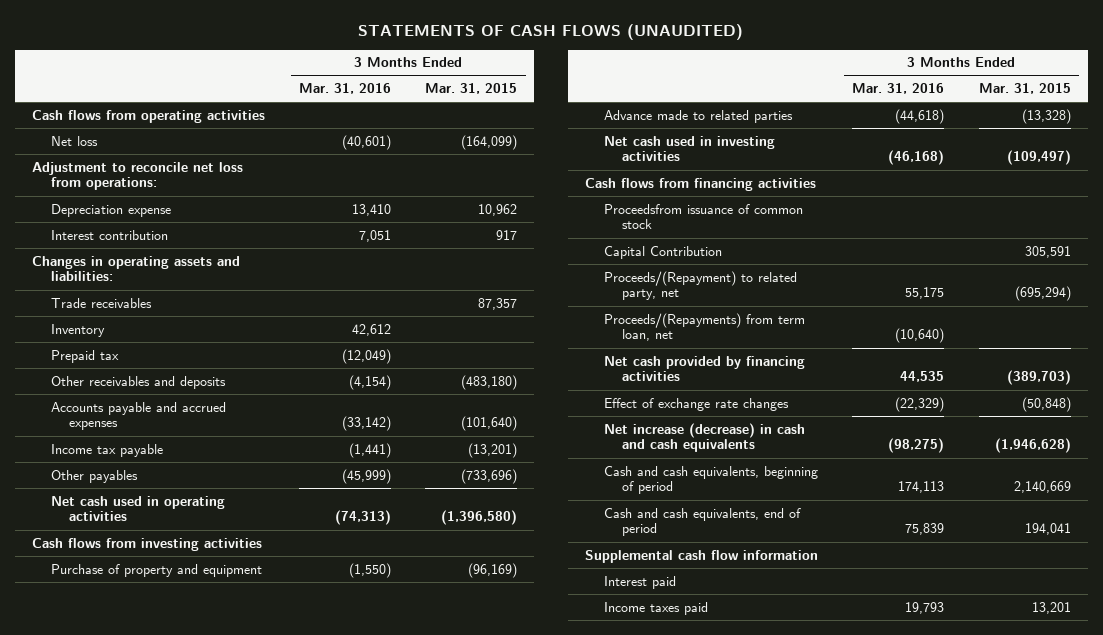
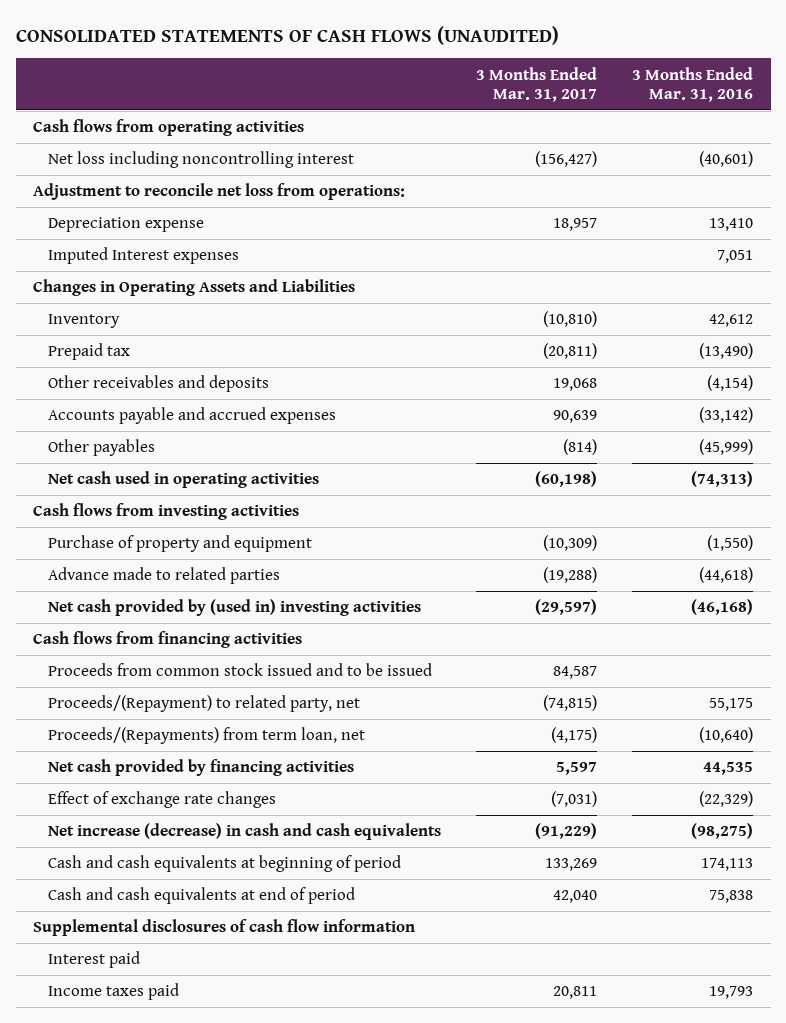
[358,24,744,41] STATEMENTS OF CASH FLOWS (UNAUDITED) -> [15,25,559,45] CONSOLIDATED STATEMENTS OF CASH FLOWS (UNAUDITED)
[425,83,518,95] Mar. 31, 2015 -> none
none -> [476,66,598,103] 3 Months Ended Mar. 31, 2017
[50,135,98,146] Net loss -> [48,151,355,169] Net loss including noncontrolling interest
[50,297,152,308] Trade receivables -> none
[50,229,168,240] Interest contribution -> [48,247,240,265] Imputed Interest expenses
[32,255,241,282] Changes in operating assets and liabilities: -> [33,279,356,297] Changes in Operating Assets and Liabilities
[342,348,392,364] (12,049) -> [699,343,754,360] (13,490)
[50,443,163,457] Income tax payable -> none
[603,135,775,162] Net cash used in investing activities -> [48,599,422,617] Net cash provided by (used in) investing activities
[603,203,803,230] Proceedsfrom issuance of common stock -> none
[603,245,722,259] Capital Contribution -> none
none -> [48,663,433,677] Proceeds from common stock issued and to be issued
[603,465,818,495] Cash and cash equivalents, beginning of period -> [48,855,402,873] Cash and cash equivalents at beginning of period
[603,507,801,537] Cash and cash equivalents, end of period -> [48,887,356,905] Cash and cash equivalents at end of period
[905,523,945,536] 75,839 -> [709,890,754,904] 75,838
[585,549,819,563] Supplemental cash flow information -> [33,919,416,937] Supplemental disclosures of cash flow information

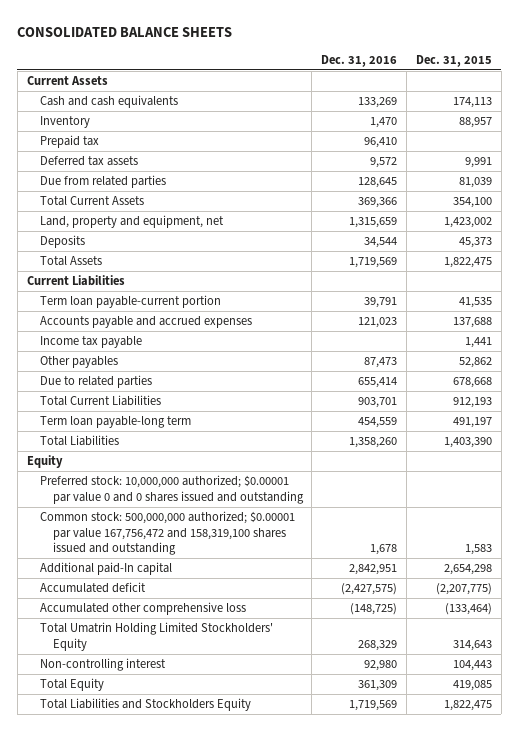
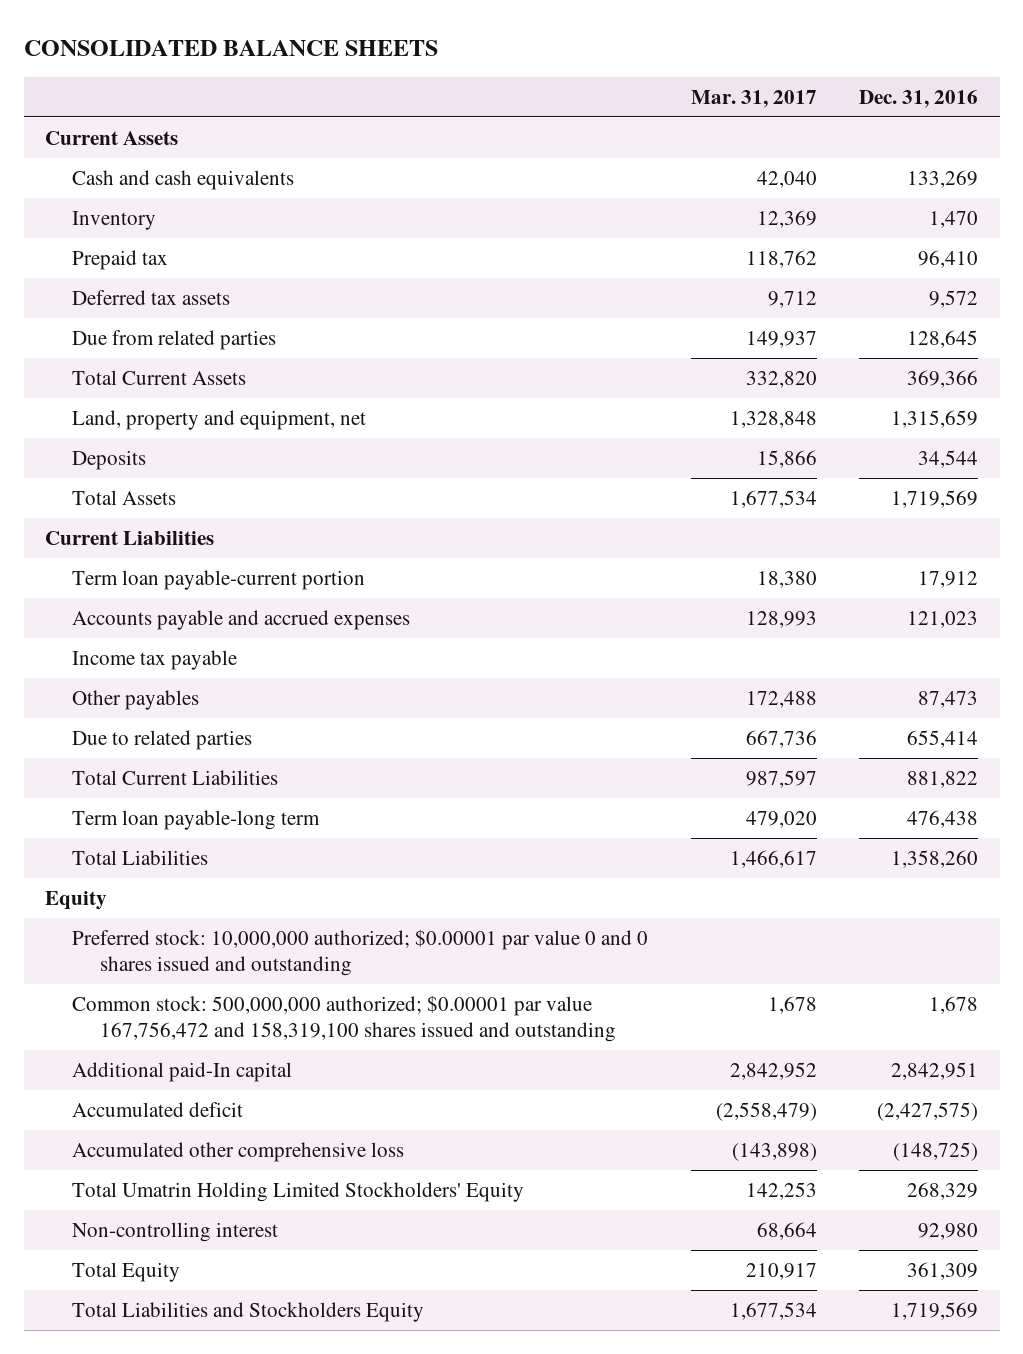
[416,54,493,67] Dec. 31, 2015 -> none
none -> [690,89,817,108] Mar. 31, 2017
[364,297,398,309] 39,791 -> [918,570,979,588] 17,912
[358,397,398,409] 903,701 -> [907,770,979,788] 881,822
[358,417,398,429] 454,559 -> [907,809,979,828] 476,438

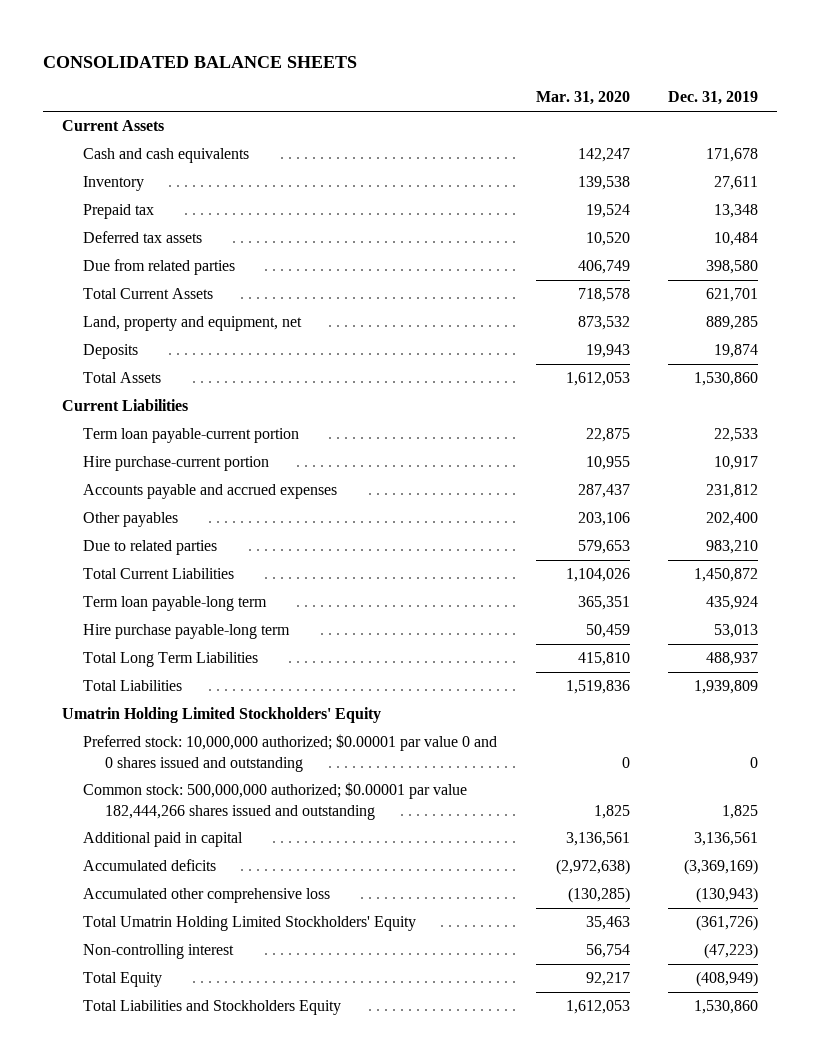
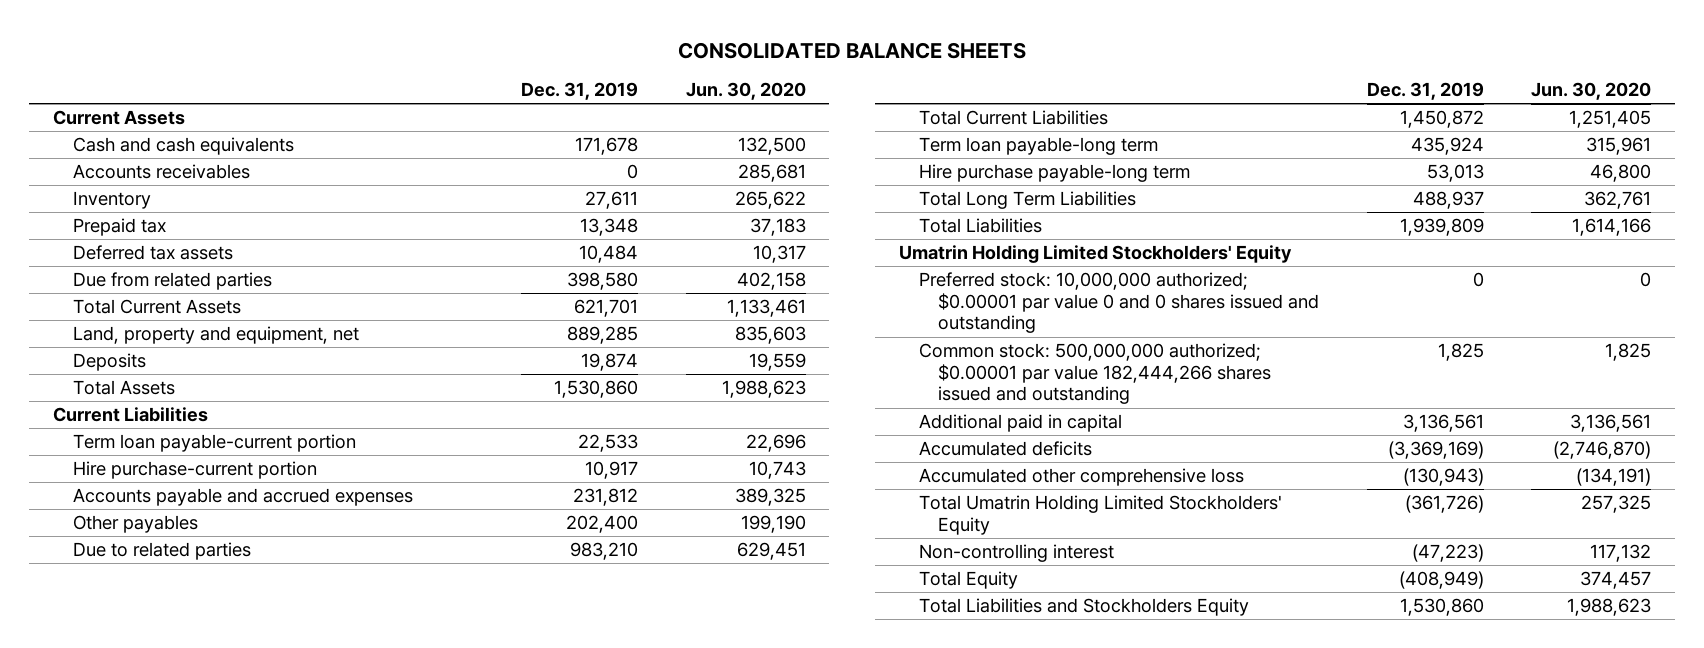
[535,91,630,106] Mar. 31, 2020 -> none
none -> [685,82,806,101] Jun. 30, 2020
none -> [72,164,250,180] Accounts receivables

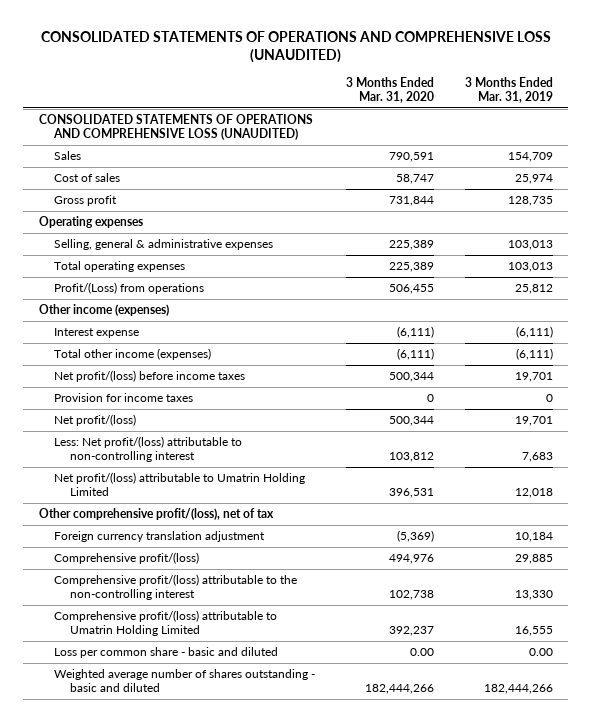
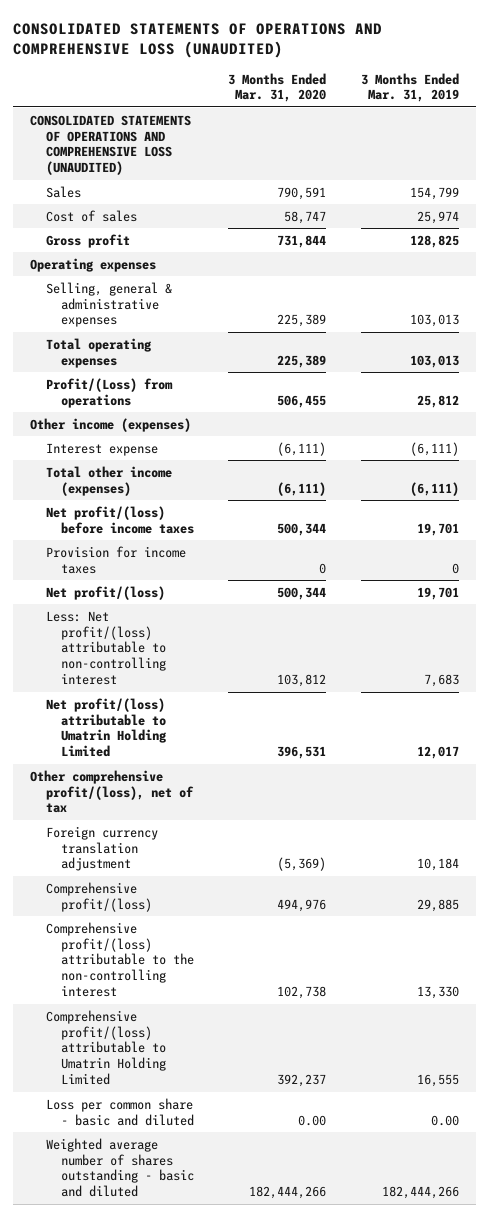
[508,152,554,163] 154,709 -> [409,186,459,200] 154,799
[508,196,554,207] 128,735 -> [409,234,459,248] 128,825
[515,487,554,498] 12,018 -> [416,746,459,760] 12,017

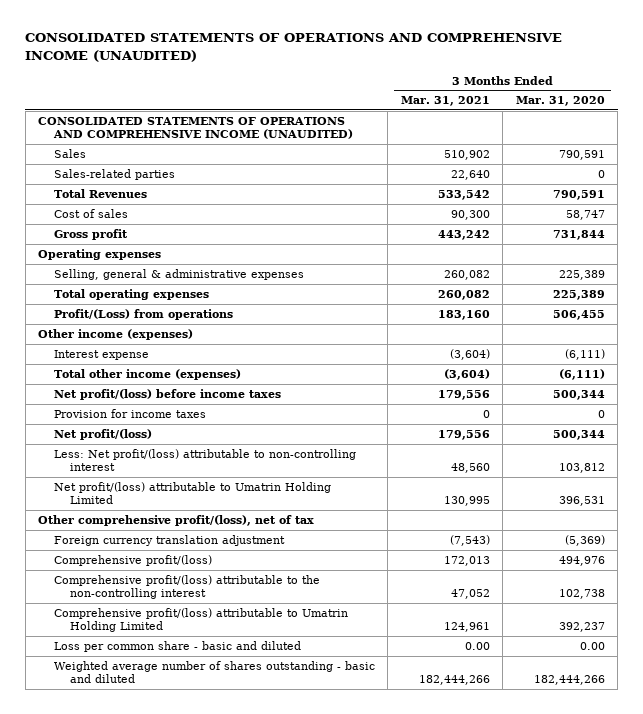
[13,22,383,58] CONSOLIDATED STATEMENTS OF OPERATIONS AND COMPREHENSIVE LOSS (UNAUDITED) -> [25,33,563,62] CONSOLIDATED STATEMENTS OF OPERATIONS AND COMPREHENSIVE INCOME (UNAUDITED)
[360,72,459,103] 3 Months Ended Mar. 31, 2019 -> none
none -> [400,96,490,107] Mar. 31, 2021
[30,114,192,176] CONSOLIDATED STATEMENTS OF OPERATIONS AND COMPREHENSIVE LOSS (UNAUDITED) -> [38,116,353,140] CONSOLIDATED STATEMENTS OF OPERATIONS AND COMPREHENSIVE INCOME (UNAUDITED)
none -> [53,168,175,180] Sales-related parties
none -> [53,188,147,198] Total Revenues

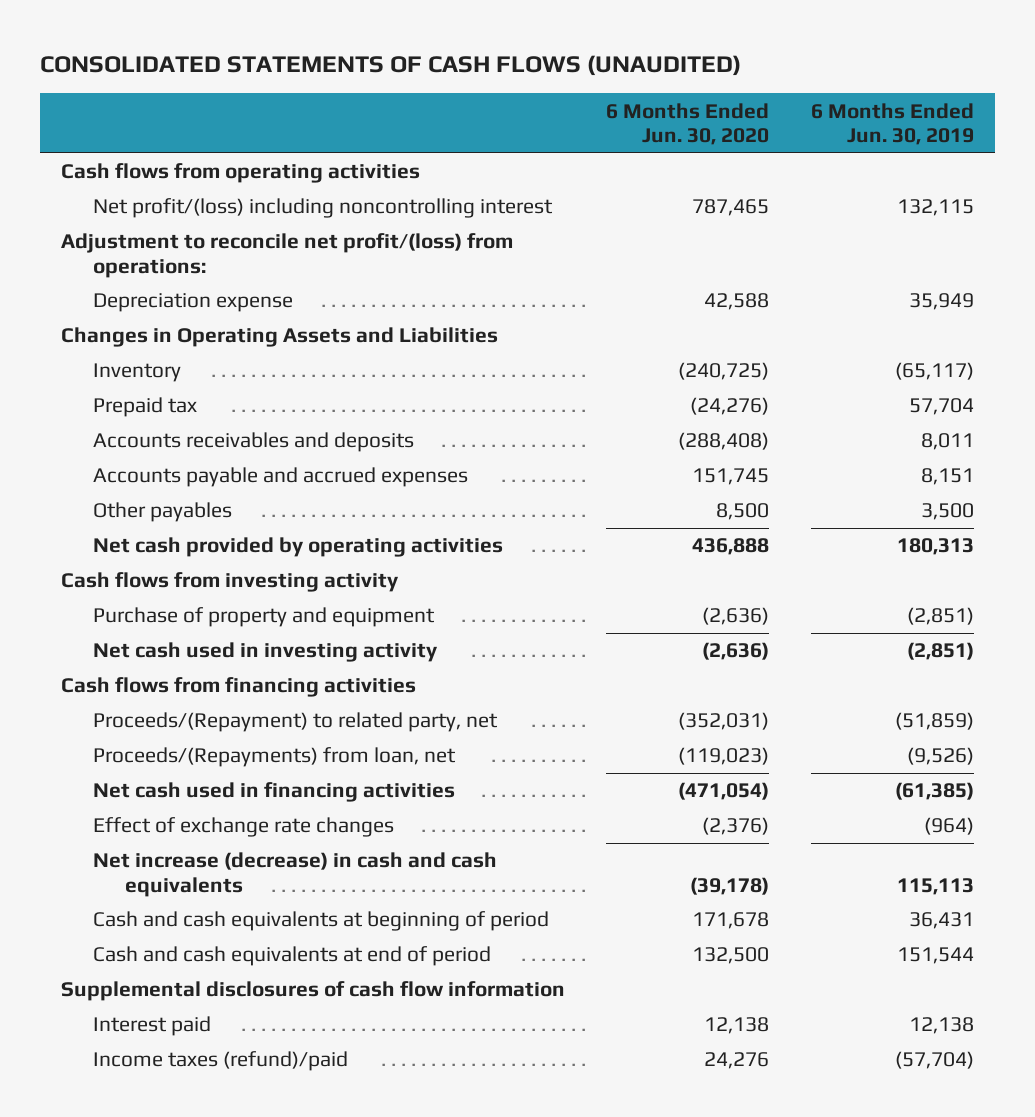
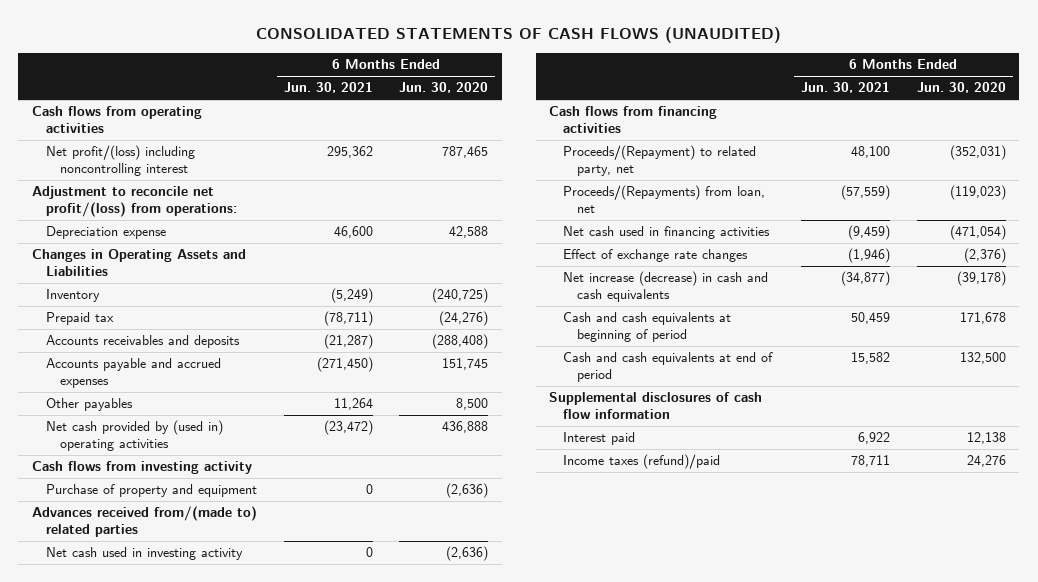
[810,102,974,145] 6 Months Ended Jun. 30, 2019 -> none
none -> [283,82,373,94] Jun. 30, 2021
[92,537,503,558] Net cash provided by operating activities -> [45,420,223,451] Net cash provided by (used in) operating activities
none -> [31,506,257,537] Advances received from/(made to) related parties

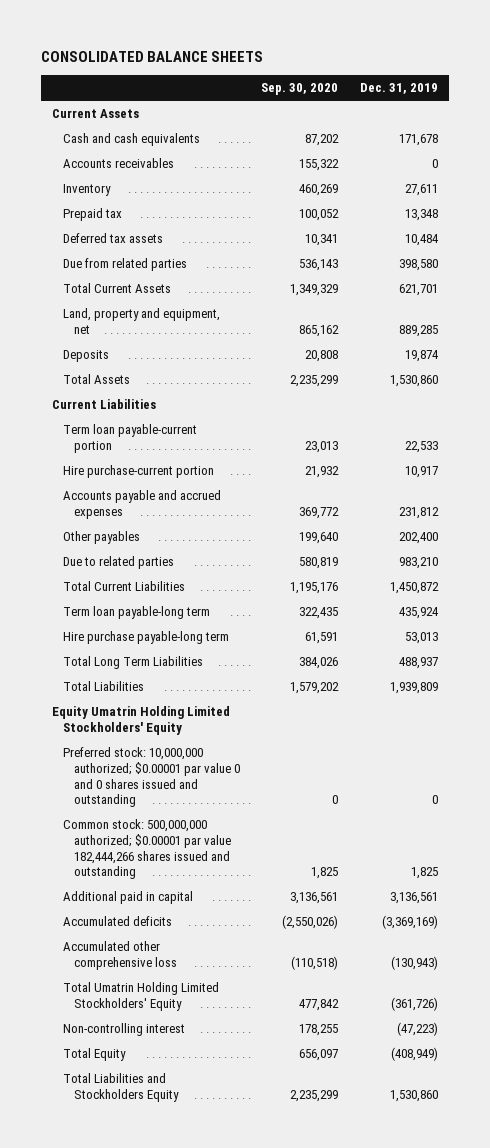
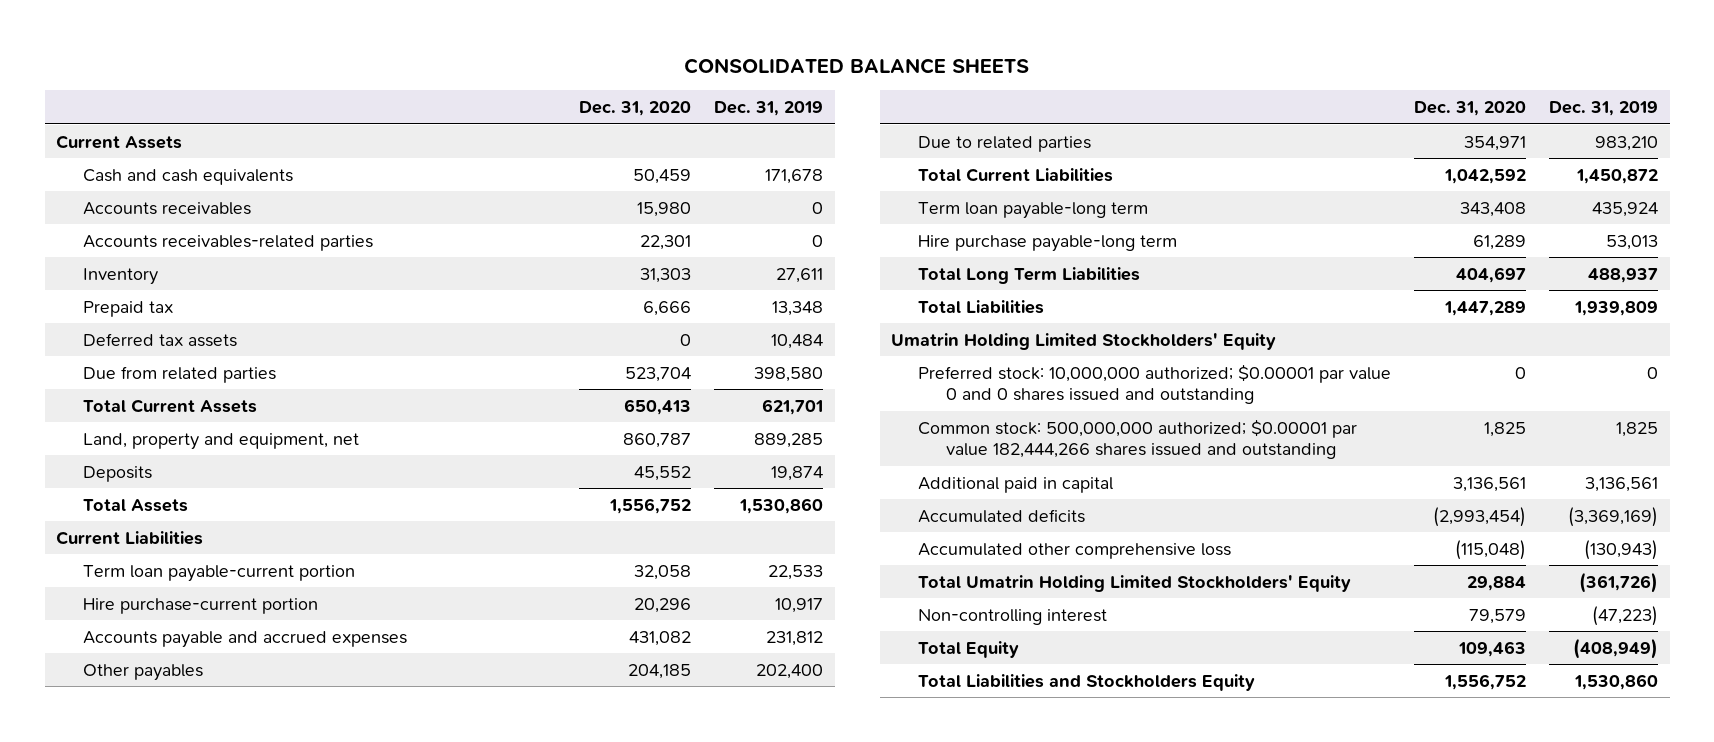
[261,83,339,96] Sep. 30, 2020 -> none
none -> [579,101,692,117] Dec. 31, 2020
none -> [83,234,374,251] Accounts receivables-related parties
[51,706,230,735] Equity Umatrin Holding Limited Stockholders' Equity -> [891,332,1277,350] Umatrin Holding Limited Stockholders' Equity

